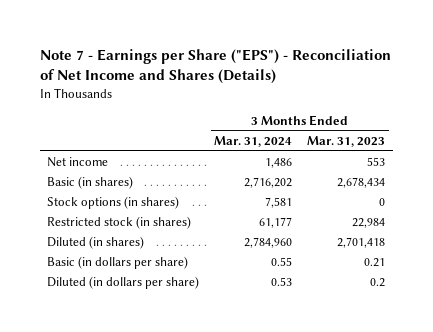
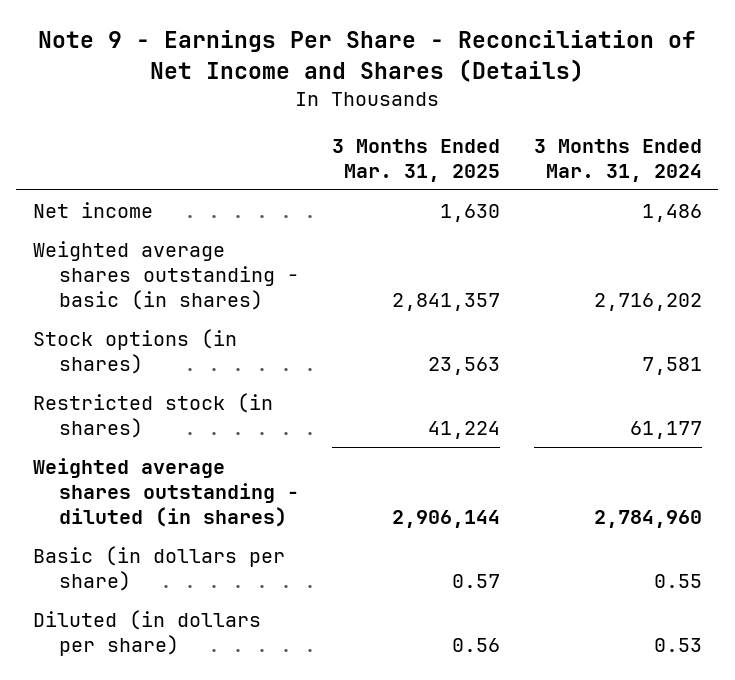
[39,48,391,85] Note 7 - Earnings per Share ("EPS") - Reconciliation of Net Income and Shares (Details) -> [38,29,697,82] Note 9 - Earnings Per Share - Reconciliation of Net Income and Shares (Details)
[307,136,386,148] Mar. 31, 2023 -> none
none -> [332,138,501,182] 3 Months Ended Mar. 31, 2025
[47,176,134,190] Basic (in shares) -> [33,240,300,310] Weighted average shares outstanding - basic (in shares)
[47,236,145,250] Diluted (in shares) -> [33,457,300,527] Weighted average shares outstanding - diluted (in shares)

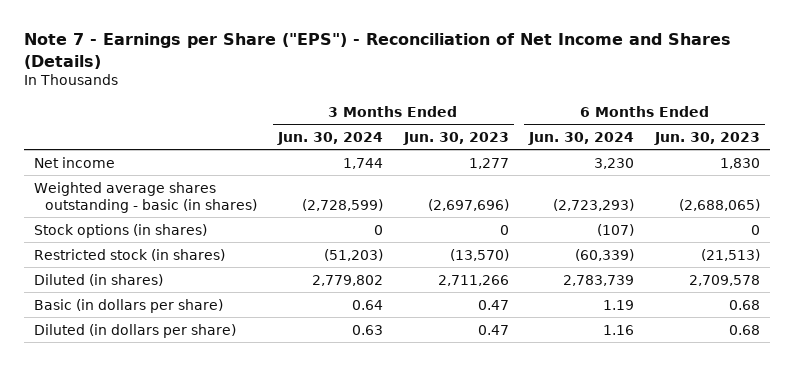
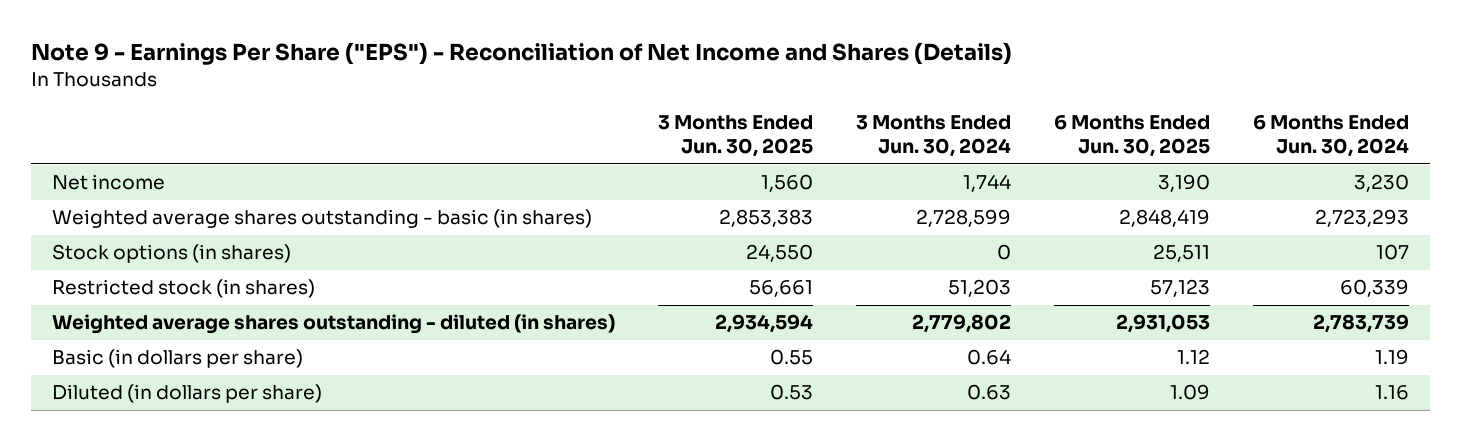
[23,33,731,69] Note 7 - Earnings per Share ("EPS") - Reconciliation of Net Income and Shares (Details) -> [30,42,1012,66] Note 9 - Earnings Per Share ("EPS") - Reconciliation of Net Income and Shares (Details)
[402,131,509,145] Jun. 30, 2023 -> none
[653,131,760,145] Jun. 30, 2023 -> none
none -> [658,115,814,158] 3 Months Ended Jun. 30, 2025
none -> [1053,115,1210,158] 6 Months Ended Jun. 30, 2025
[302,198,384,211] (2,728,599) -> [916,209,1012,228] 2,728,599
[553,198,635,211] (2,723,293) -> [1314,209,1409,228] 2,723,293
[597,223,635,236] (107) -> [1375,244,1409,261] 107
[324,248,384,261] (51,203) -> [948,279,1012,298] 51,203
[575,248,635,261] (60,339) -> [1339,279,1409,298] 60,339
[33,273,163,286] Diluted (in shares) -> [52,314,616,335] Weighted average shares outstanding - diluted (in shares)

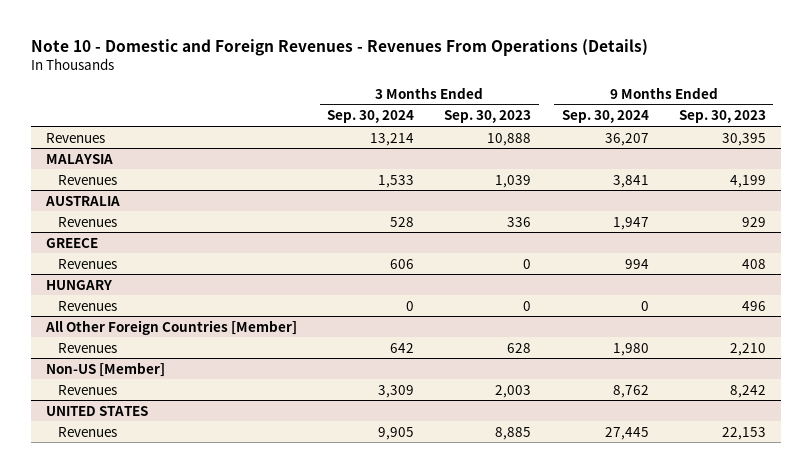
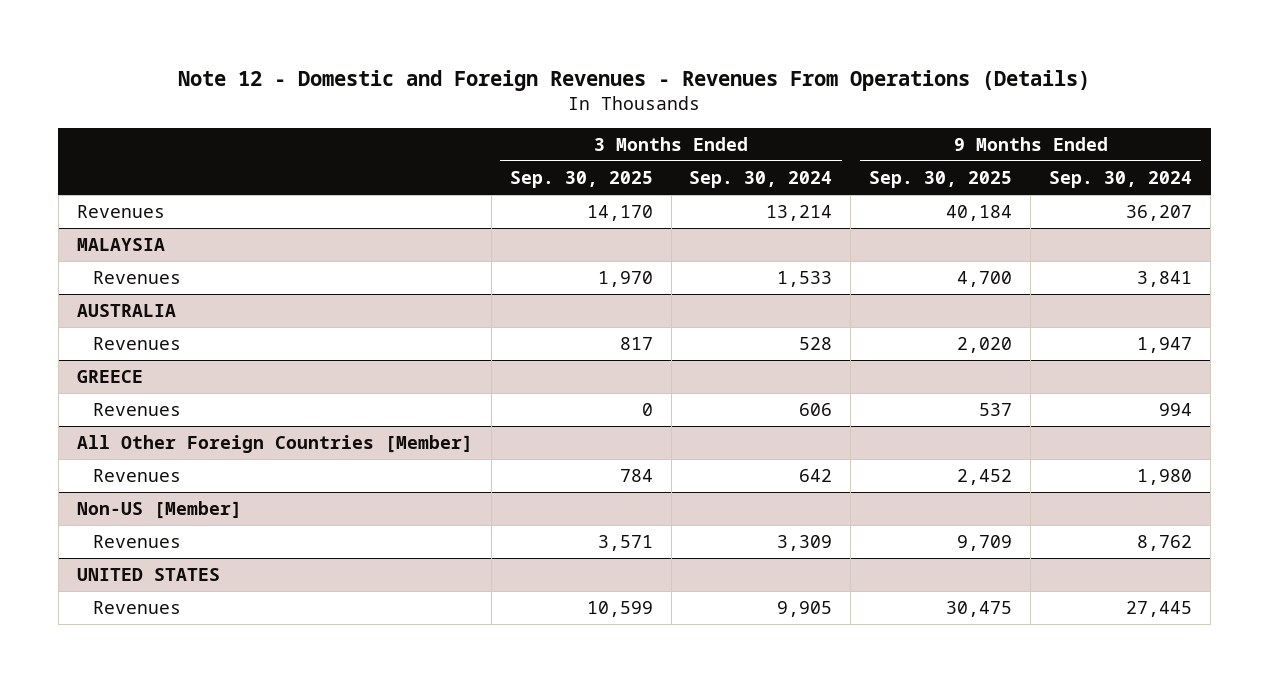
[31,38,649,56] Note 10 - Domestic and Foreign Revenues - Revenues From Operations (Details) -> [178,69,1091,91] Note 12 - Domestic and Foreign Revenues - Revenues From Operations (Details)
[444,110,532,124] Sep. 30, 2023 -> none
[678,110,766,124] Sep. 30, 2023 -> none
none -> [509,170,653,188] Sep. 30, 2025
none -> [869,170,1013,188] Sep. 30, 2025
[46,279,113,290] HUNGARY -> none
[58,300,118,311] Revenues -> none

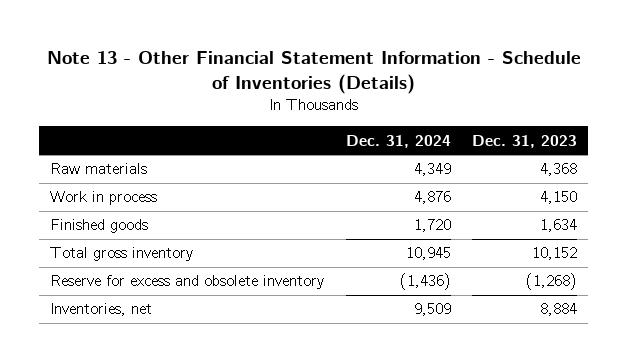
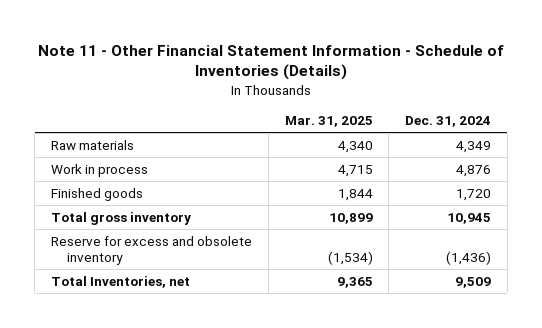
[46,50,581,94] Note 13 - Other Financial Statement Information - Schedule of Inventories (Details) -> [38,44,505,81] Note 11 - Other Financial Statement Information - Schedule of Inventories (Details)
[472,134,578,148] Dec. 31, 2023 -> none
none -> [284,115,373,127] Mar. 31, 2025
[49,303,152,317] Inventories, net -> [50,275,190,288] Total Inventories, net

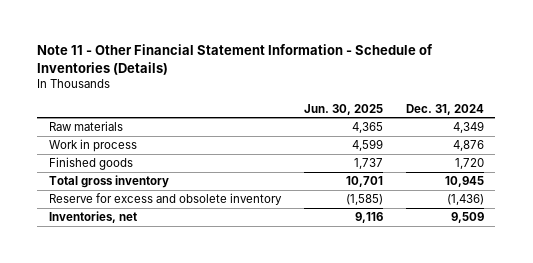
[284,115,373,127] Mar. 31, 2025 -> none
none -> [303,103,383,115] Jun. 30, 2025
[50,275,190,288] Total Inventories, net -> [48,210,137,223] Inventories, net

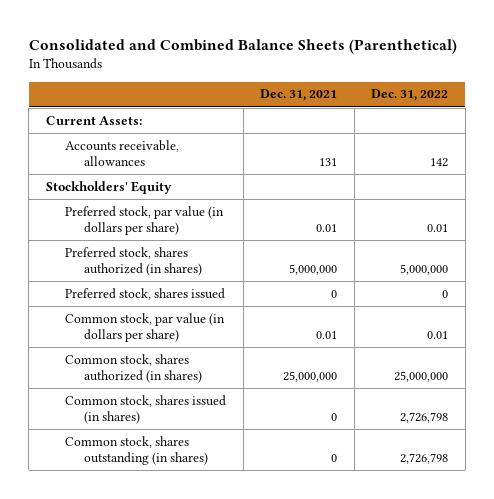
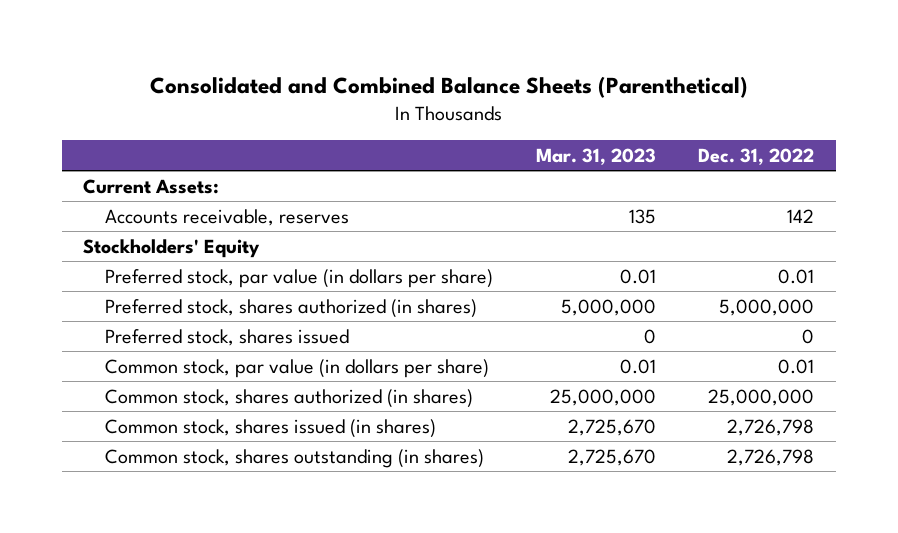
[260,89,338,102] Dec. 31, 2021 -> none
none -> [535,147,656,165] Mar. 31, 2023
[65,139,180,167] Accounts receivable, allowances -> [104,208,349,226] Accounts receivable, reserves

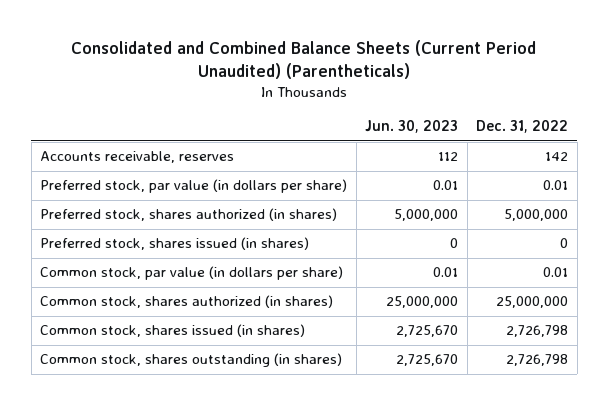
[149,76,748,99] Consolidated and Combined Balance Sheets (Parenthetical) -> [71,40,537,80] Consolidated and Combined Balance Sheets (Current Period Unaudited) (Parentheticals)
[535,147,656,165] Mar. 31, 2023 -> none
none -> [365,120,459,134] Jun. 30, 2023
[83,178,220,194] Current Assets: -> none
[83,238,261,258] Stockholders' Equity -> none
[104,328,349,346] Preferred stock, shares issued -> [40,237,310,251] Preferred stock, shares issued (in shares)

